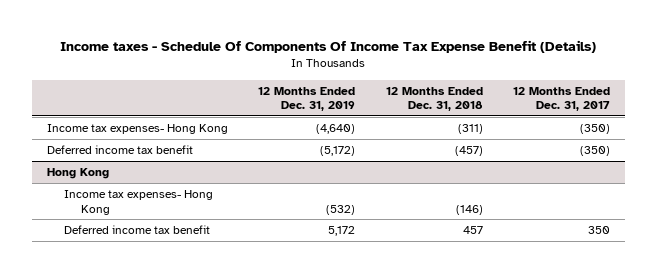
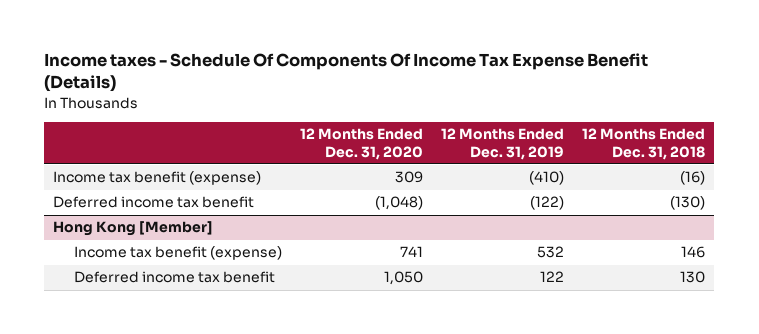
[512,86,610,112] 12 Months Ended Dec. 31, 2017 -> none
none -> [299,128,423,160] 12 Months Ended Dec. 31, 2020
[47,123,229,134] Income tax expenses- Hong Kong -> [53,171,262,186] Income tax benefit (expense)
[316,123,356,134] (4,640) -> [529,171,565,186] (410)
[457,123,483,134] (311) -> [680,171,706,186] (16)
[320,145,356,156] (5,172) -> [530,196,565,211] (122)
[454,145,483,156] (457) -> [670,196,706,211] (130)
[47,167,110,179] Hong Kong -> [53,221,214,237] Hong Kong [Member]
[63,189,213,215] Income tax expenses- Hong Kong -> [73,246,282,261] Income tax benefit (expense)
[326,204,356,215] (532) -> [537,246,565,259] 532
[455,204,483,215] (146) -> [681,246,706,259] 146
[328,225,356,236] 5,172 -> [540,271,565,283] 122
[462,225,483,234] 457 -> [680,271,706,284] 130

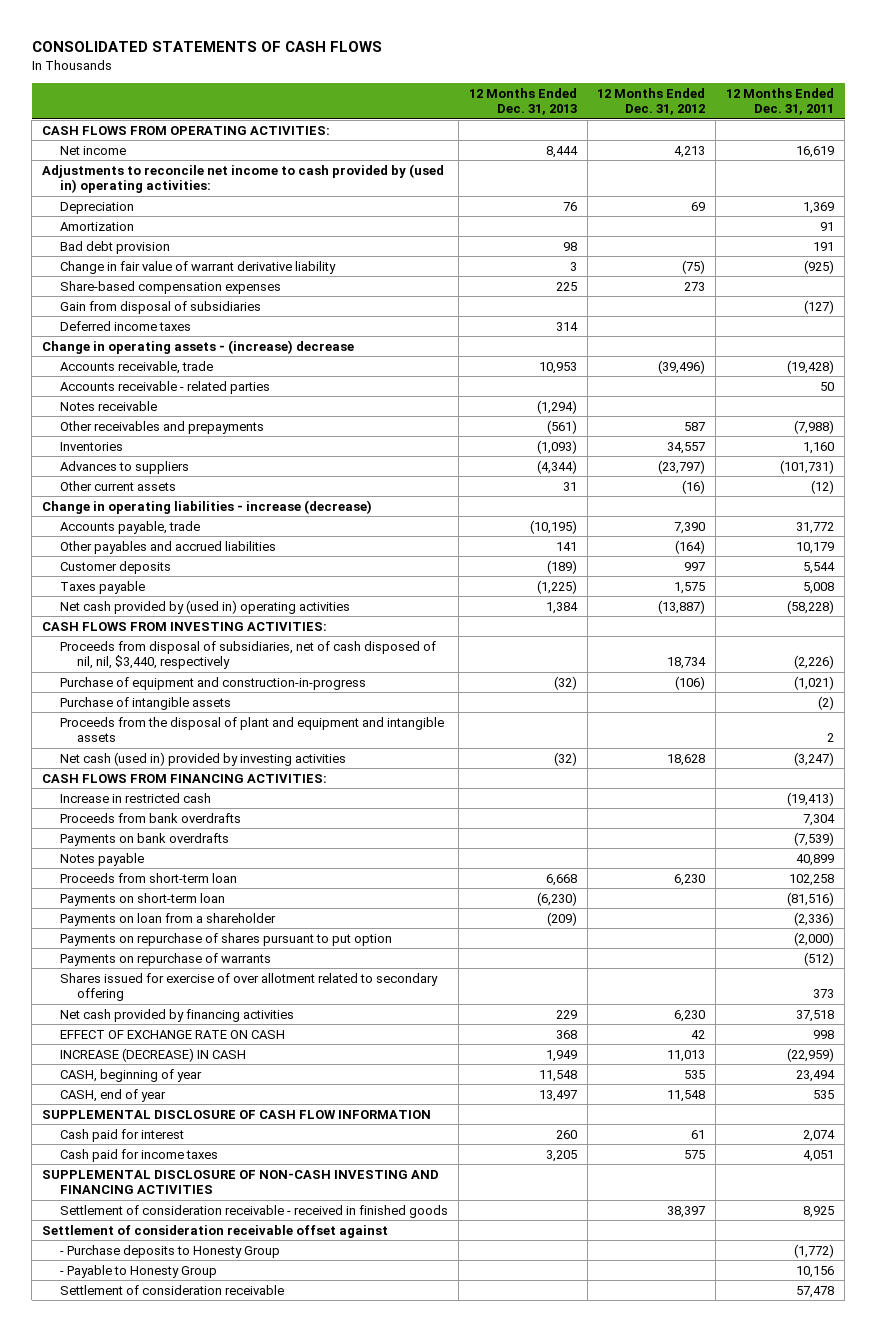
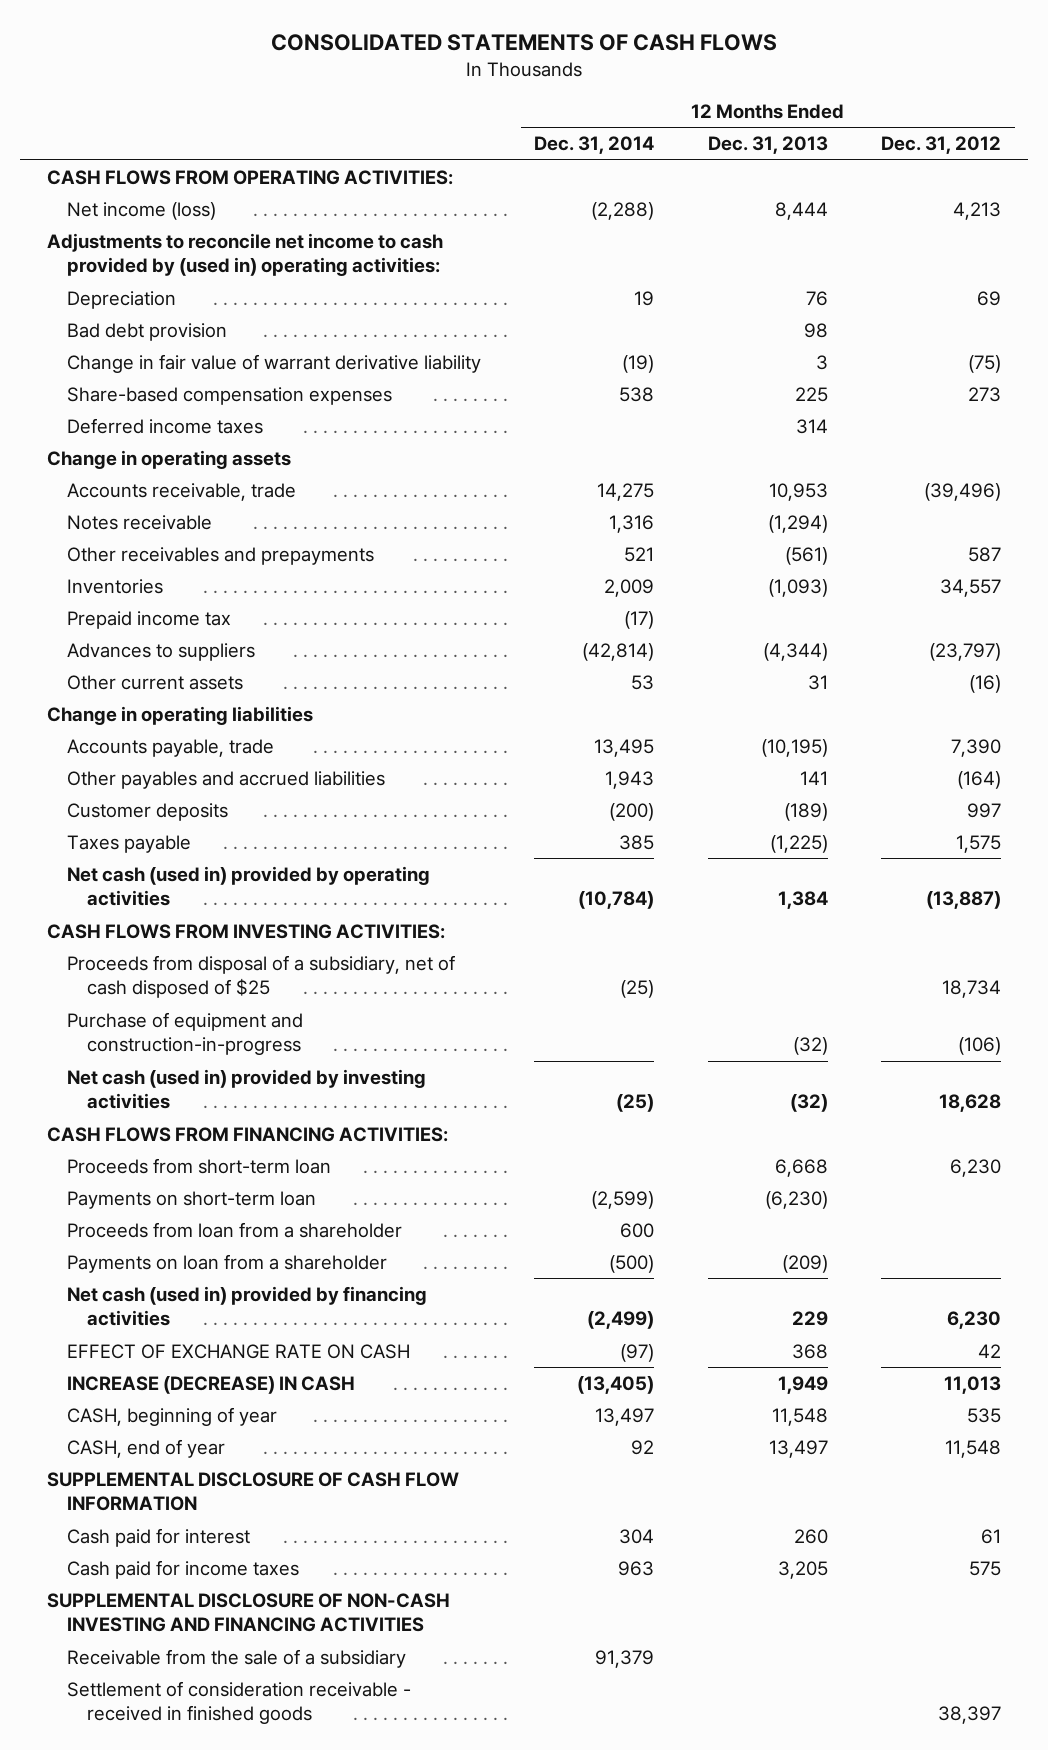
[726,87,835,116] 12 Months Ended Dec. 31, 2011 -> none
none -> [534,136,655,155] Dec. 31, 2014
[59,145,126,155] Net income -> [66,202,216,221] Net income (loss)
[59,221,134,231] Amortization -> none
[59,300,261,314] Gain from disposal of subsidiaries -> none
[42,339,355,354] Change in operating assets - (increase) decrease -> [47,450,292,470] Change in operating assets
[59,380,270,394] Accounts receivable - related parties -> none
none -> [66,611,231,630] Prepaid income tax
[42,499,373,514] Change in operating liabilities - increase (decrease) -> [47,706,314,726] Change in operating liabilities
[59,599,350,614] Net cash provided by (used in) operating activities -> [66,866,430,907] Net cash (used in) provided by operating activities
[59,640,436,670] Proceeds from disposal of subsidiaries, net of cash disposed of nil, nil, $3,440, respectively -> [66,955,455,999] Proceeds from disposal of a subsidiary, net of cash disposed of $25
[59,696,231,710] Purchase of intangible assets -> none
[59,716,444,743] Proceeds from the disposal of plant and equipment and intangible assets -> none
[59,792,211,803] Increase in restricted cash -> none
[59,812,241,823] Proceeds from bank overdrafts -> none
[59,832,229,846] Payments on bank overdrafts -> none
[59,852,144,866] Notes payable -> none
none -> [66,1222,402,1239] Proceeds from loan from a shareholder
[59,932,392,946] Payments on repurchase of shares pursuant to put option -> none
[59,952,271,966] Payments on repurchase of warrants -> none
[59,972,438,1002] Shares issued for exercise of over allotment related to secondary offering -> none
[59,1008,294,1022] Net cash provided by financing activities -> [66,1286,427,1327] Net cash (used in) provided by financing activities
none -> [66,1649,406,1669] Receivable from the sale of a subsidiary
[42,1224,389,1238] Settlement of consideration receivable offset against -> none
[59,1244,280,1258] - Purchase deposits to Honesty Group -> none
[59,1264,217,1278] - Payable to Honesty Group -> none
[59,1284,284,1295] Settlement of consideration receivable -> none

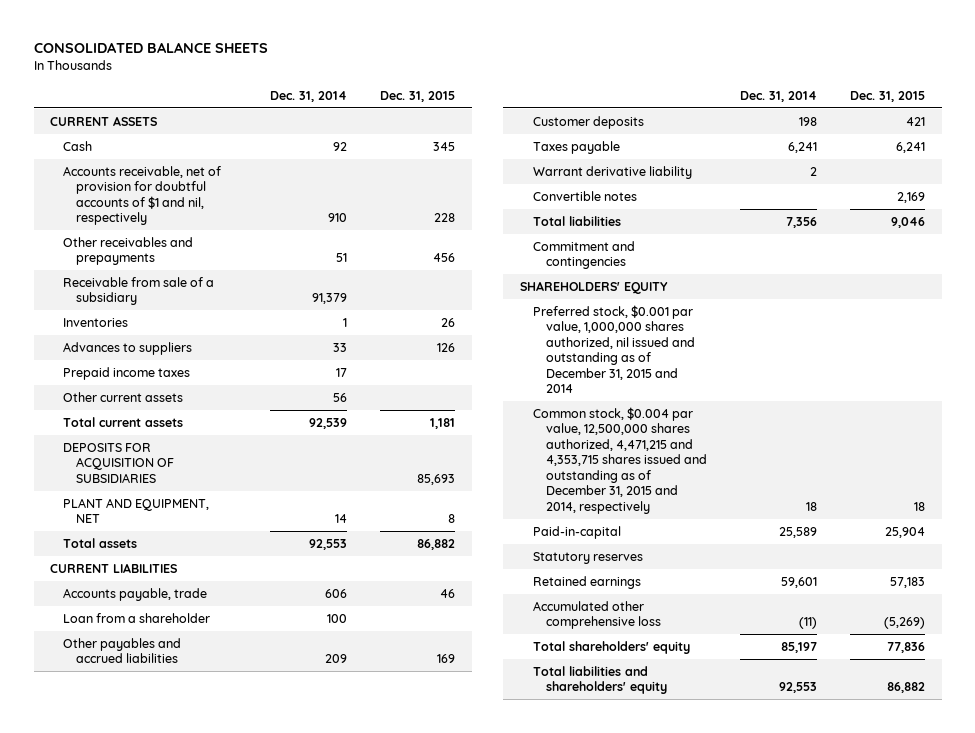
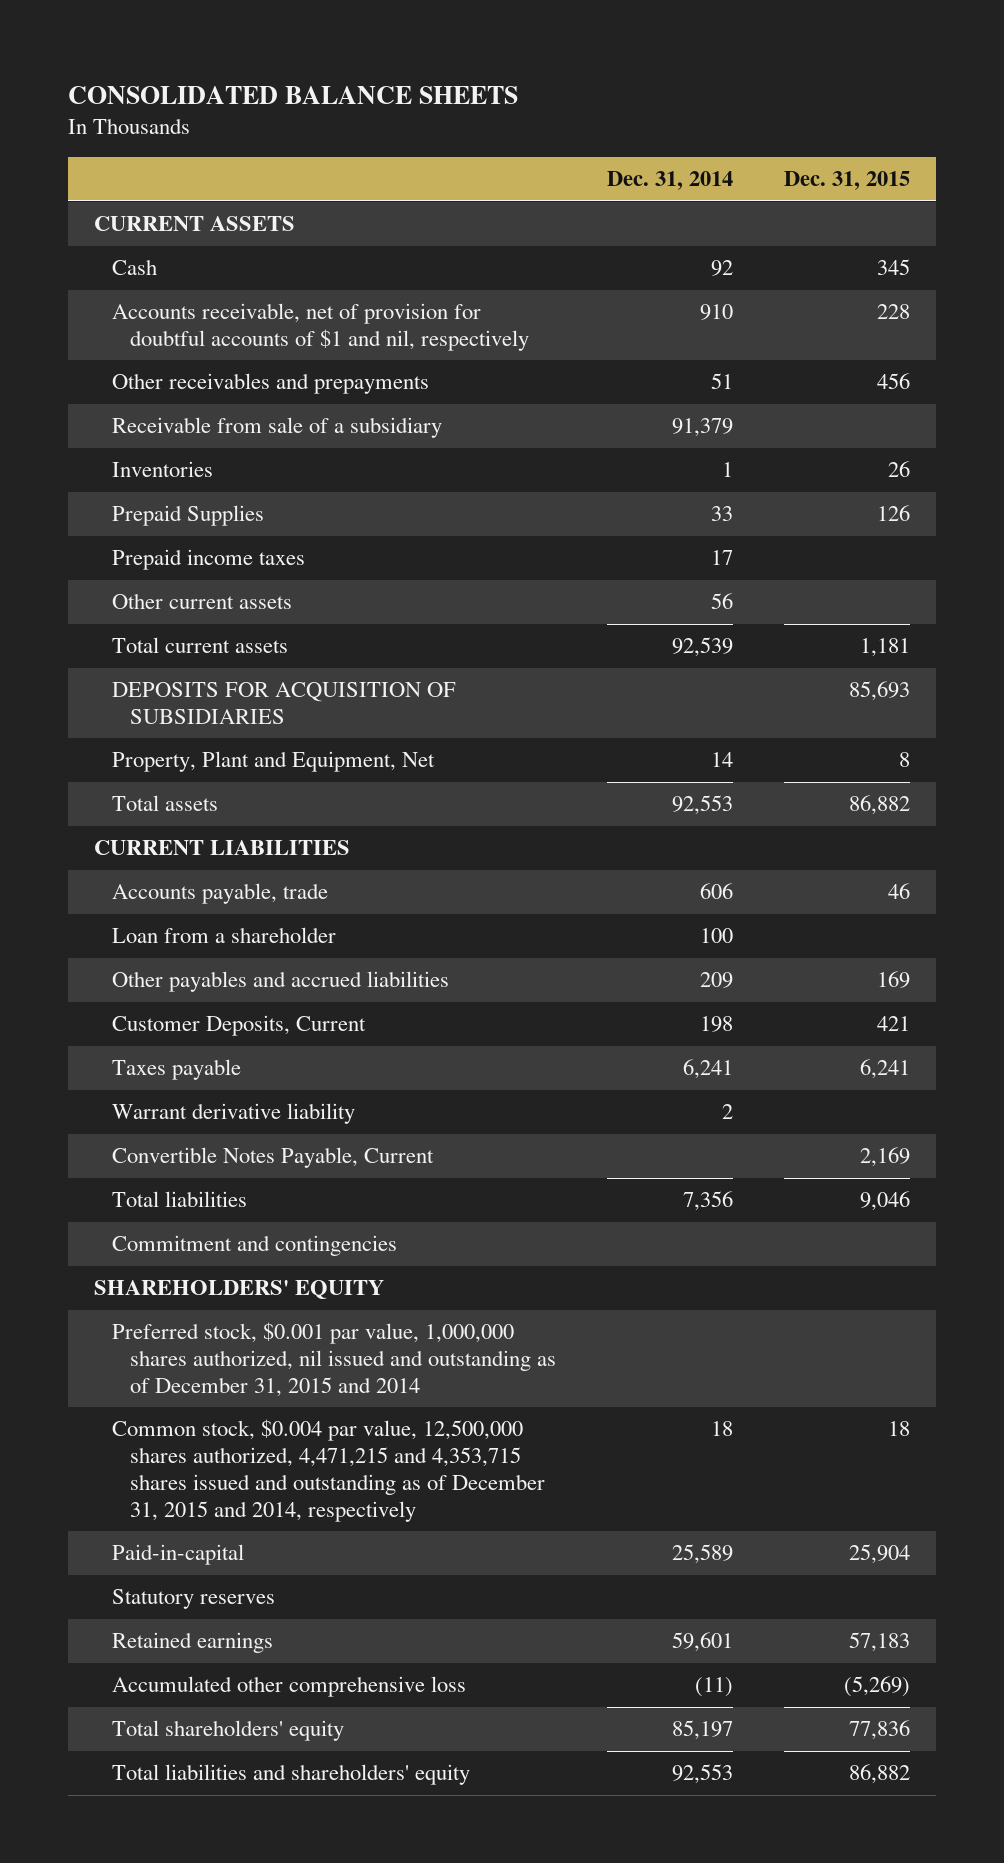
[63,341,193,355] Advances to suppliers -> [111,505,264,527] Prepaid Supplies
[63,497,210,524] PLANT AND EQUIPMENT, NET -> [111,751,435,773] Property, Plant and Equipment, Net
[532,115,644,129] Customer deposits -> [111,1015,366,1037] Customer Deposits, Current
[532,190,637,201] Convertible notes -> [111,1147,434,1169] Convertible Notes Payable, Current

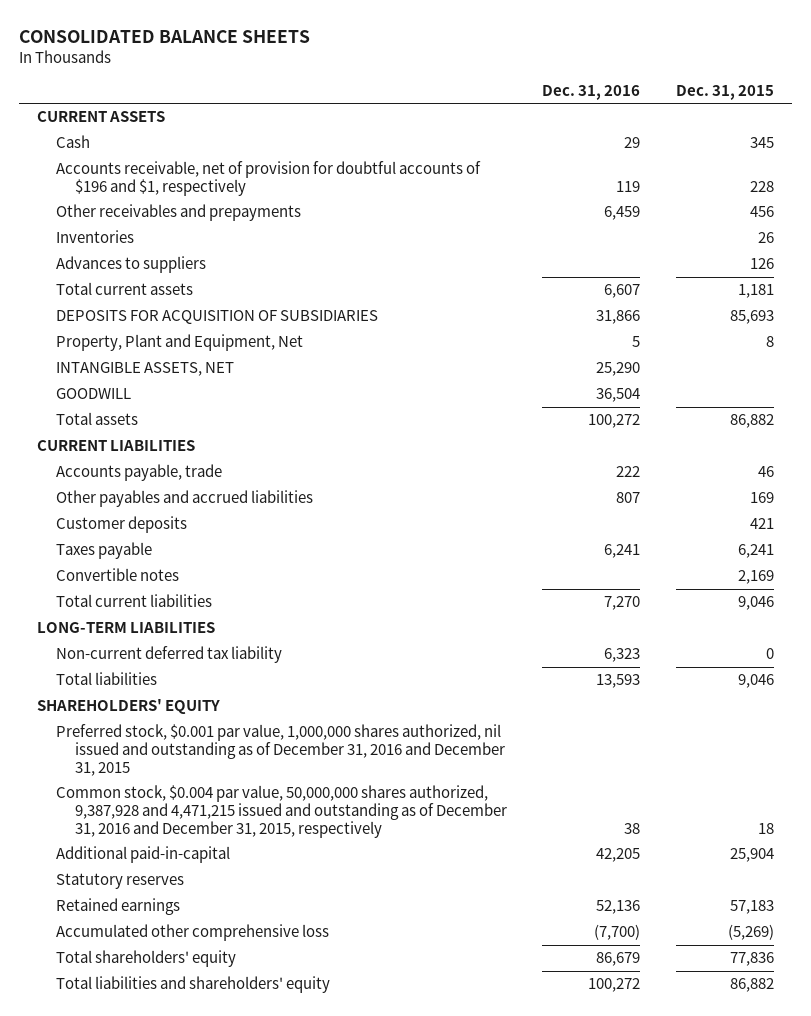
[606,171,733,191] Dec. 31, 2014 -> none
none -> [542,85,641,101] Dec. 31, 2016
[111,303,529,352] Accounts receivable, net of provision for doubtful accounts of $1 and nil, respectively -> [55,161,481,197] Accounts receivable, net of provision for doubtful accounts of $196 and $1, respectively
[111,417,442,439] Receivable from sale of a subsidiary -> none
[111,549,305,571] Prepaid income taxes -> none
[111,593,292,610] Other current assets -> none
[111,505,264,527] Prepaid Supplies -> [55,256,206,274] Advances to suppliers
none -> [55,362,234,377] INTANGIBLE ASSETS, NET
none -> [55,388,131,400] GOODWILL
[111,927,336,944] Loan from a shareholder -> none
[111,1015,366,1037] Customer Deposits, Current -> [55,516,187,534] Customer deposits
[111,1103,355,1125] Warrant derivative liability -> none
[111,1147,434,1169] Convertible Notes Payable, Current -> [55,568,179,582] Convertible notes
none -> [55,594,212,608] Total current liabilities
none -> [37,622,216,634] LONG-TERM LIABILITIES
none -> [55,646,282,664] Non-current deferred tax liability
[111,1235,397,1257] Commitment and contingencies -> none
[111,1322,556,1397] Preferred stock, $0.001 par value, 1,000,000 shares authorized, nil issued and outstanding as of December 31, 2015 and 2014 -> [55,724,505,776] Preferred stock, $0.001 par value, 1,000,000 shares authorized, nil issued and outstanding as of December 31, 2016 and December 31, 2015
[111,1419,545,1522] Common stock, $0.004 par value, 12,500,000 shares authorized, 4,471,215 and 4,353,715 shares issued and outstanding as of December 31, 2015 and 2014, respectively -> [55,785,507,838] Common stock, $0.004 par value, 50,000,000 shares authorized, 9,387,928 and 4,471,215 issued and outstanding as of December 31, 2016 and December 31, 2015, respectively
[111,1544,244,1566] Paid-in-capital -> [55,846,230,864] Additional paid-in-capital

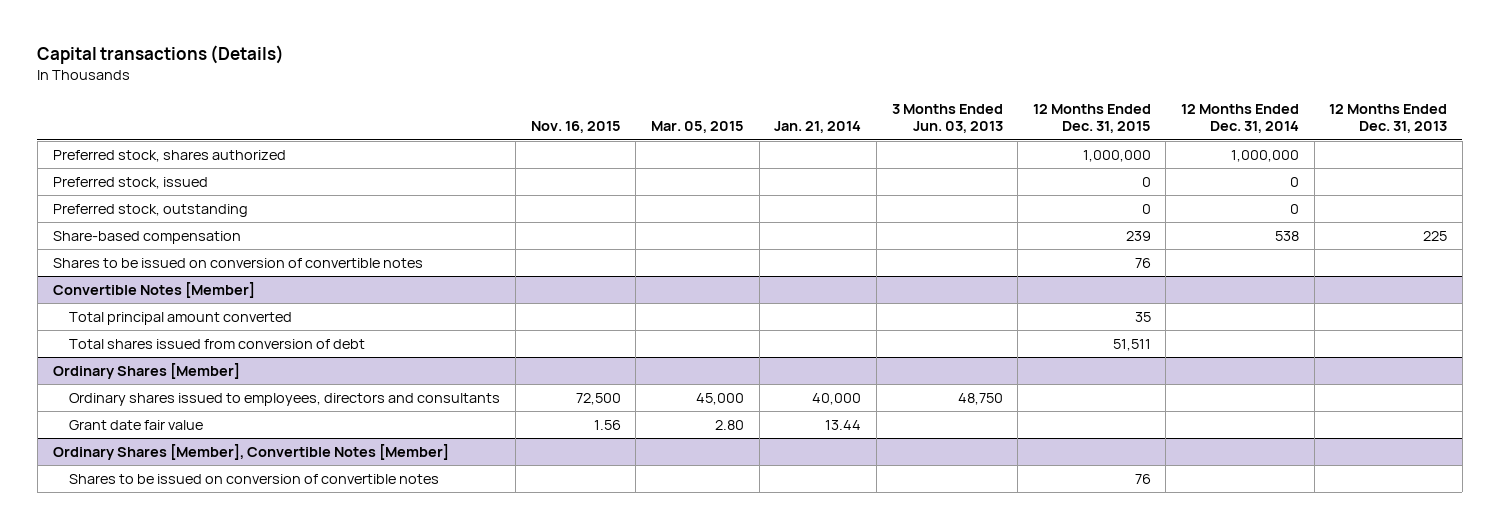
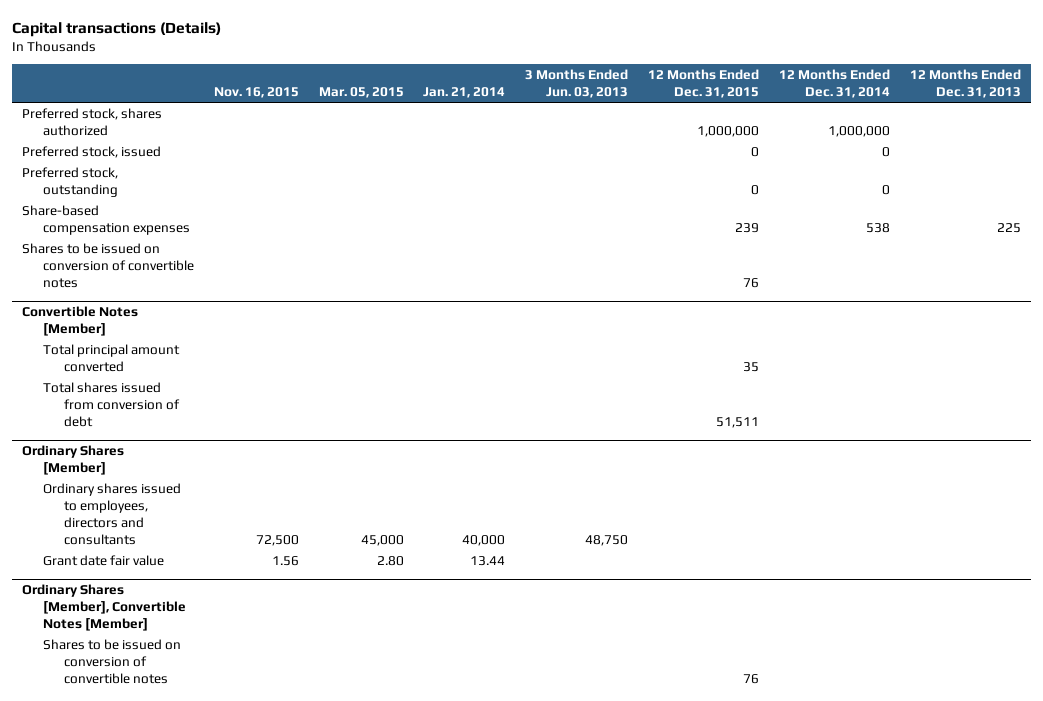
[52,230,241,244] Share-based compensation -> [21,204,190,235] Share-based compensation expenses

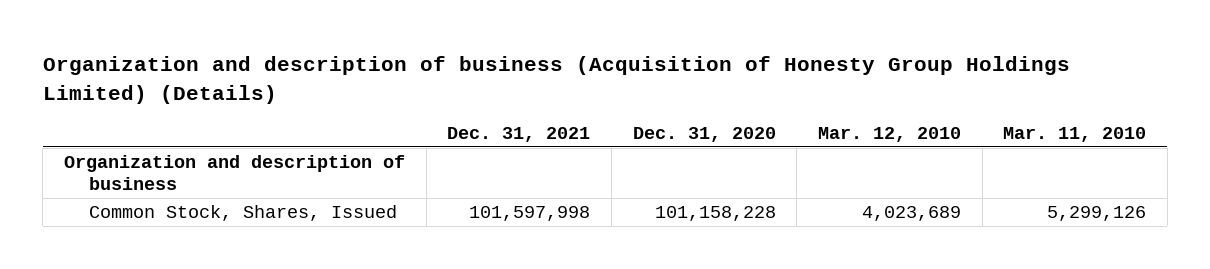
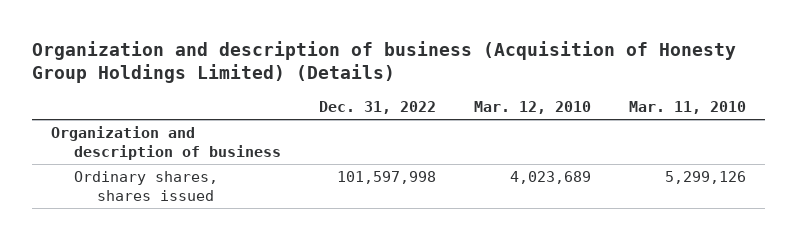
[447,126,591,142] Dec. 31, 2021 -> none
[632,126,776,142] Dec. 31, 2020 -> none
none -> [319,101,437,115] Dec. 31, 2022
[88,205,397,222] Common Stock, Shares, Issued -> [74,170,219,202] Ordinary shares, shares issued

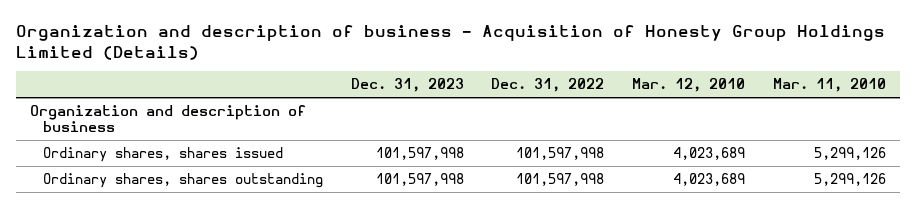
[32,40,737,84] Organization and description of business (Acquisition of Honesty Group Holdings Limited) (Details) -> [15,24,885,60] Organization and description of business - Acquisition of Honesty Group Holdings Limited (Details)
none -> [350,78,464,93] Dec. 31, 2023
none -> [42,173,323,189] Ordinary shares, shares outstanding

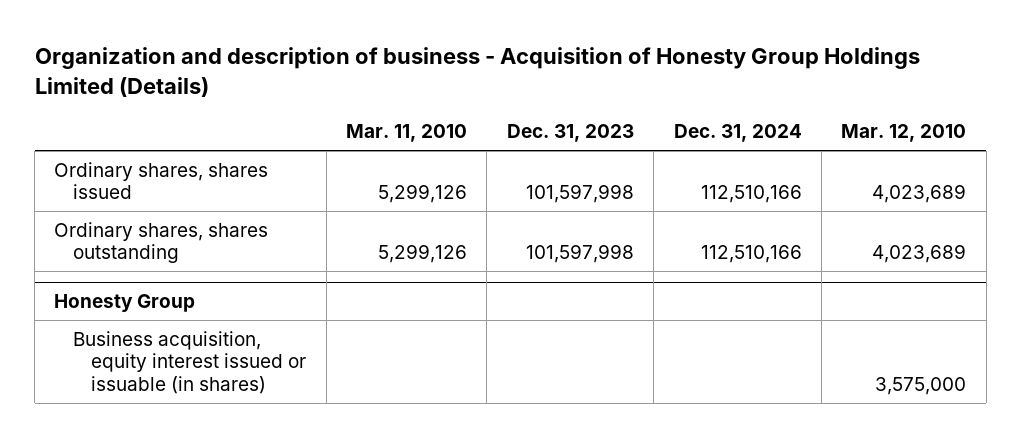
[491,78,605,93] Dec. 31, 2022 -> none
none -> [673,124,802,143] Dec. 31, 2024
[29,105,306,133] Organization and description of business -> none
none -> [54,293,196,312] Honesty Group
none -> [72,330,307,394] Business acquisition, equity interest issued or issuable (in shares)

